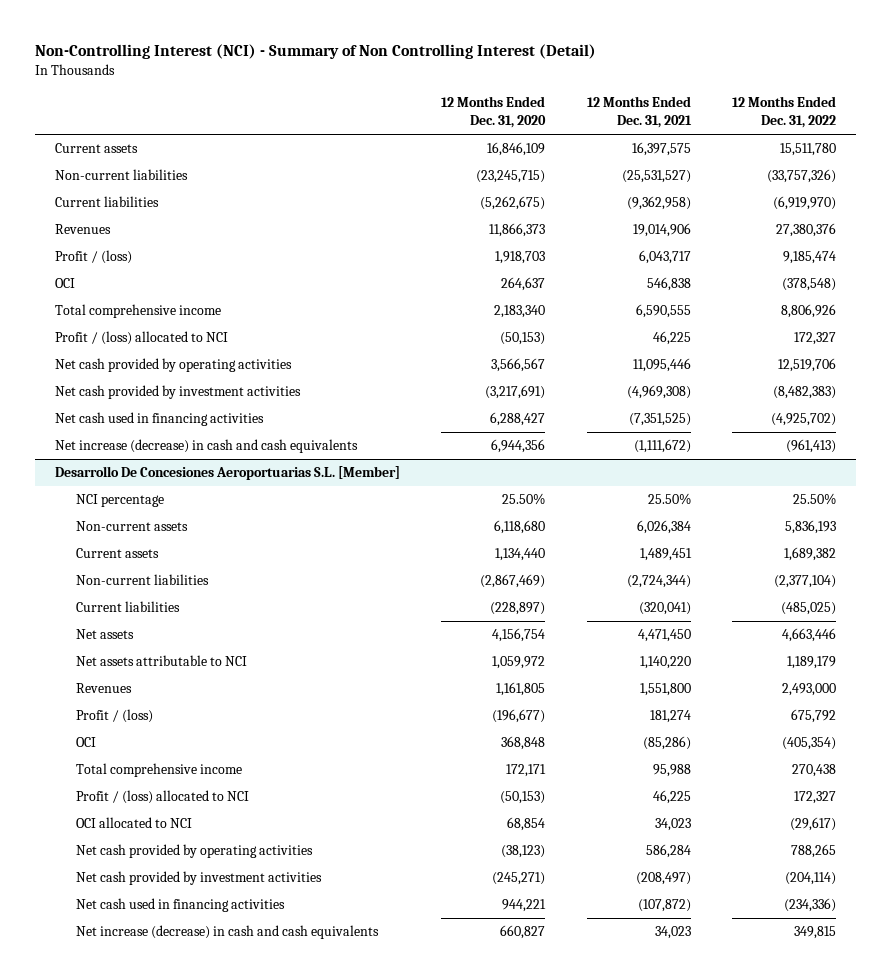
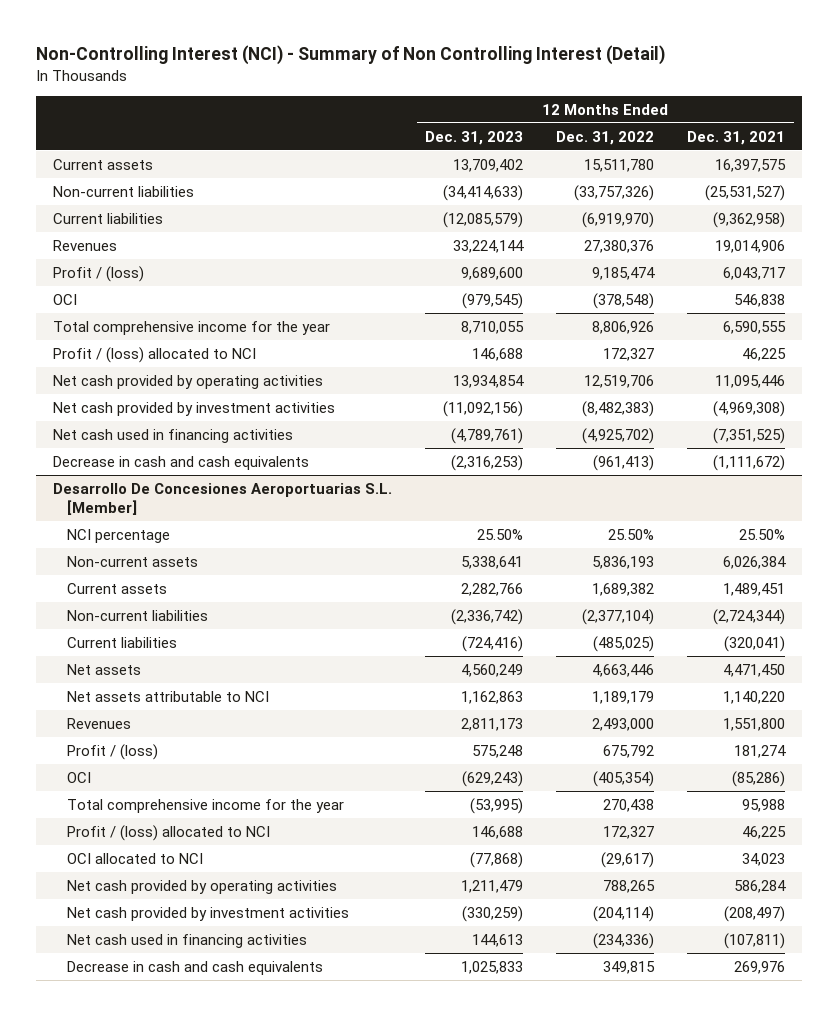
[441,96,547,129] 12 Months Ended Dec. 31, 2020 -> none
none -> [425,130,524,145] Dec. 31, 2023
[55,304,222,319] Total comprehensive income -> [53,320,331,335] Total comprehensive income for the year
[55,439,359,454] Net increase (decrease) in cash and cash equivalents -> [53,455,310,470] Decrease in cash and cash equivalents
[76,763,243,778] Total comprehensive income -> [67,798,345,813] Total comprehensive income for the year
[637,899,691,913] (107,872) -> [724,932,786,949] (107,811)
[76,925,380,940] Net increase (decrease) in cash and cash equivalents -> [67,960,324,975] Decrease in cash and cash equivalents
[654,926,691,940] 34,023 -> [734,960,786,974] 269,976

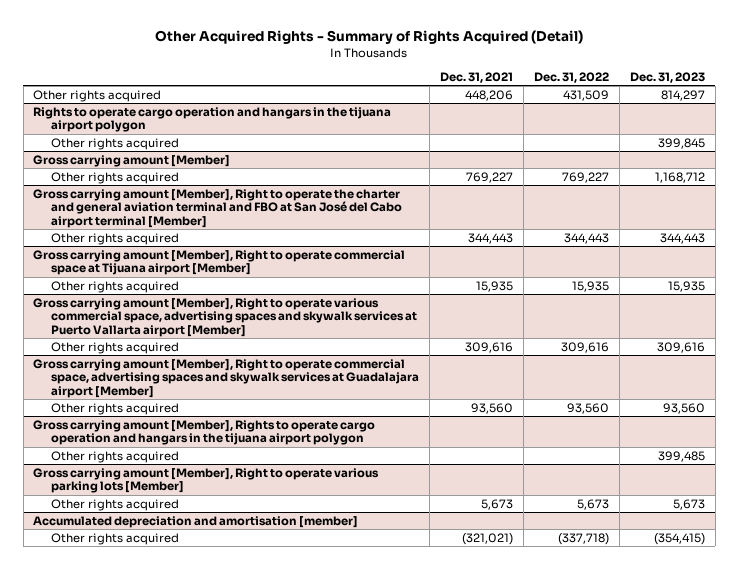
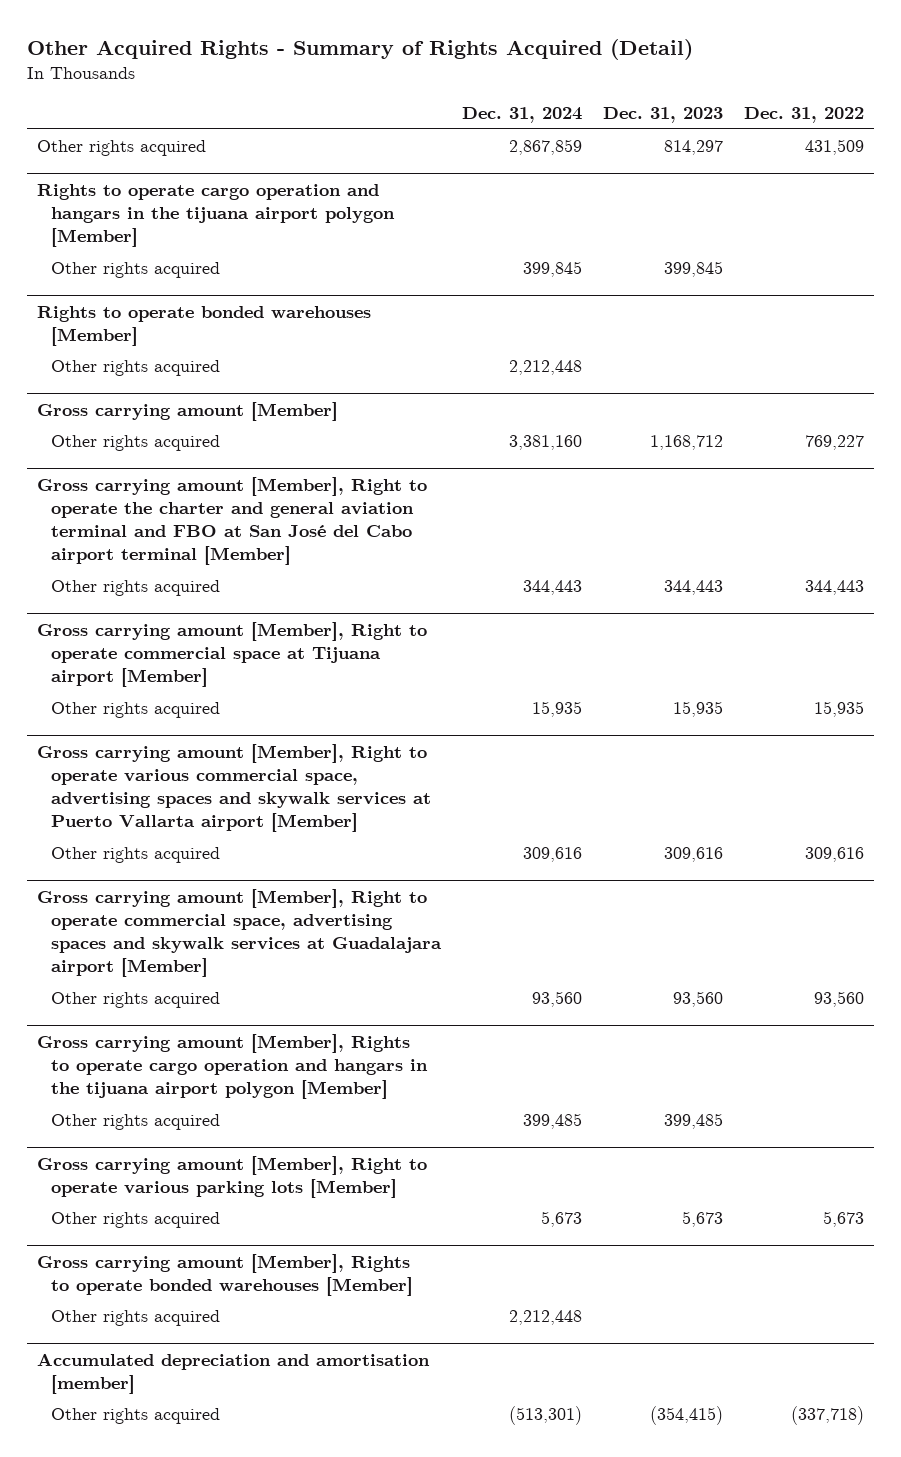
[439,71,513,83] Dec. 31, 2021 -> none
none -> [461,107,582,124] Dec. 31, 2024
[33,106,392,133] Rights to operate cargo operation and hangars in the tijuana airport polygon -> [37,183,395,247] Rights to operate cargo operation and hangars in the tijuana airport polygon [Member]
none -> [37,305,372,346] Rights to operate bonded warehouses [Member]
none -> [50,360,220,377] Other rights acquired
[33,419,376,446] Gross carrying amount [Member], Rights to operate cargo operation and hangars in the tijuana airport polygon -> [37,1033,428,1099] Gross carrying amount [Member], Rights to operate cargo operation and hangars in the tijuana airport polygon [Member]
none -> [37,1253,413,1296] Gross carrying amount [Member], Rights to operate bonded warehouses [Member]
none -> [50,1310,220,1327] Other rights acquired

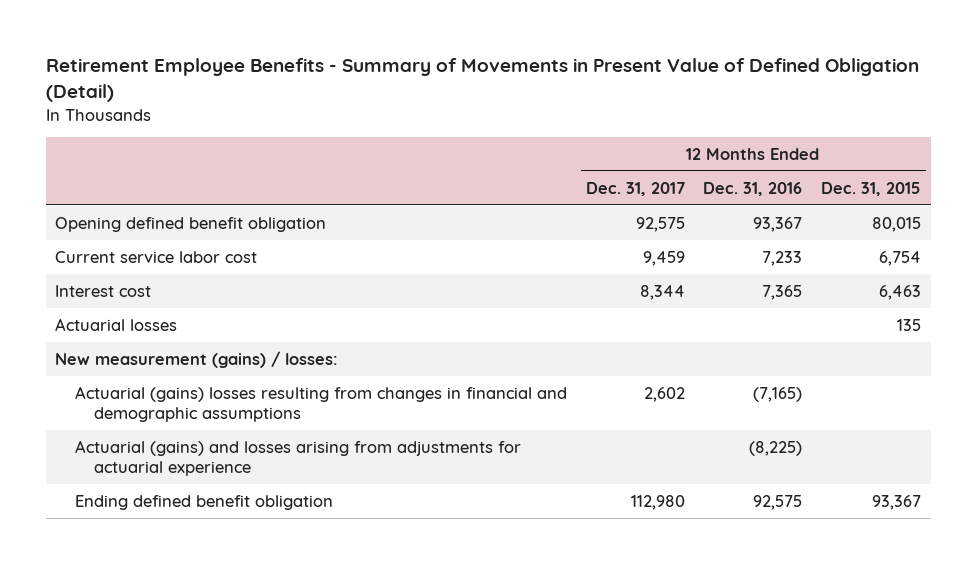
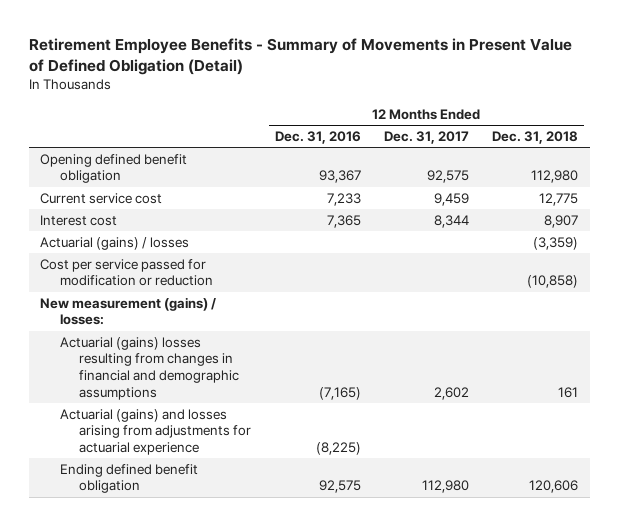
[821,181,922,196] Dec. 31, 2015 -> none
none -> [492,131,579,145] Dec. 31, 2018
[55,250,258,263] Current service labor cost -> [40,192,163,204] Current service cost
[55,317,178,331] Actuarial losses -> [40,236,190,250] Actuarial (gains) / losses
none -> [40,258,213,287] Cost per service passed for modification or reduction

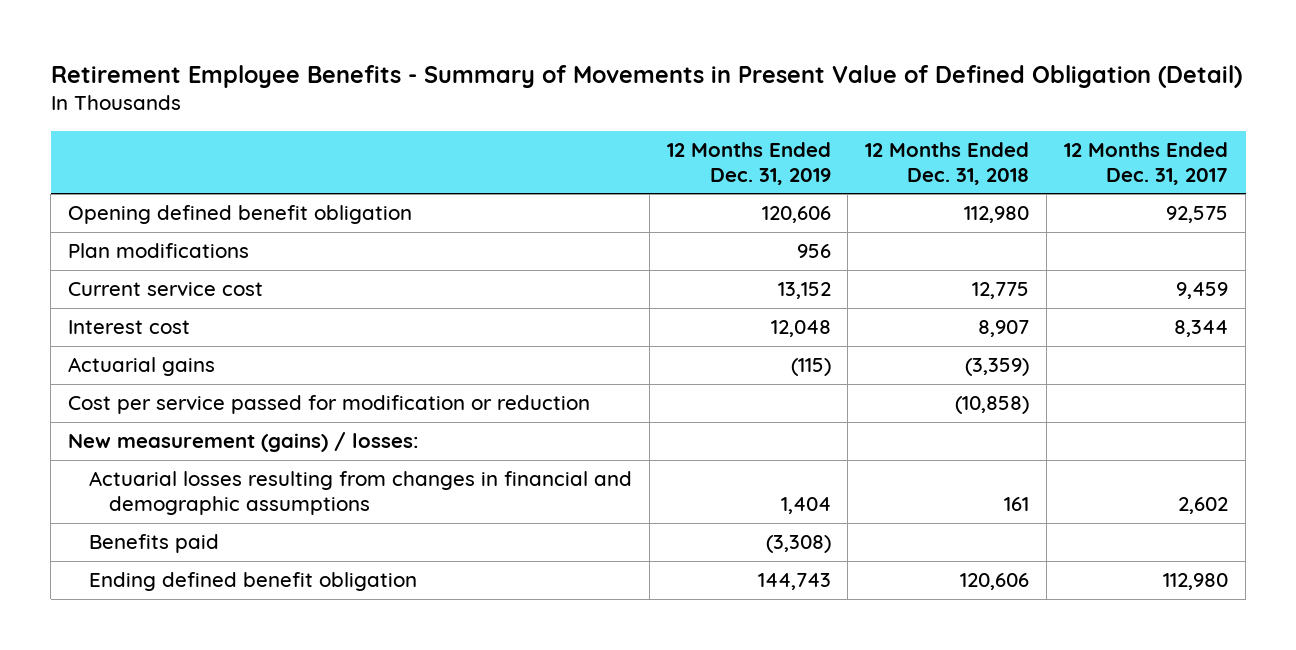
[274,131,361,145] Dec. 31, 2016 -> none
none -> [666,141,831,185] 12 Months Ended Dec. 31, 2019
none -> [68,243,250,259] Plan modifications
[40,236,190,250] Actuarial (gains) / losses -> [68,357,216,377] Actuarial gains
[59,336,240,400] Actuarial (gains) losses resulting from changes in financial and demographic assumptions -> [88,471,632,515] Actuarial losses resulting from changes in financial and demographic assumptions
[59,408,252,456] Actuarial (gains) and losses arising from adjustments for actuarial experience -> [88,534,219,554] Benefits paid

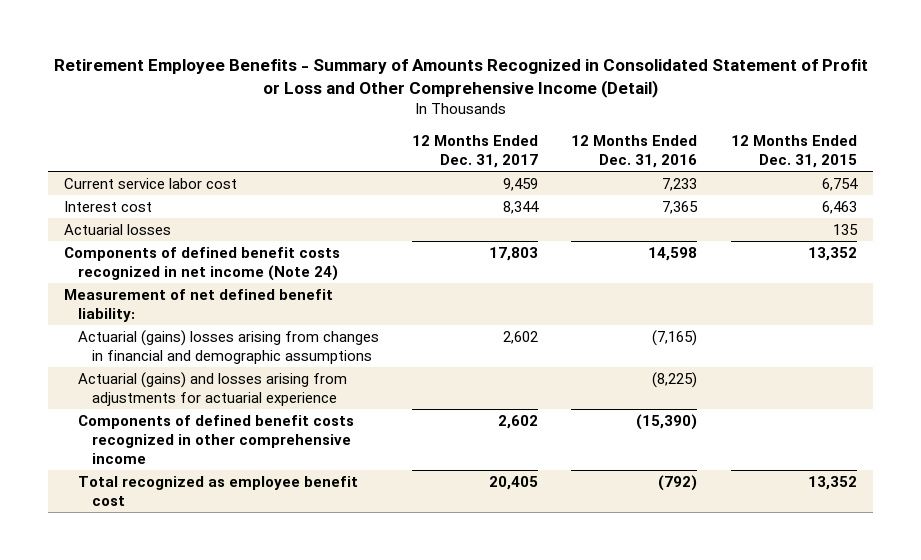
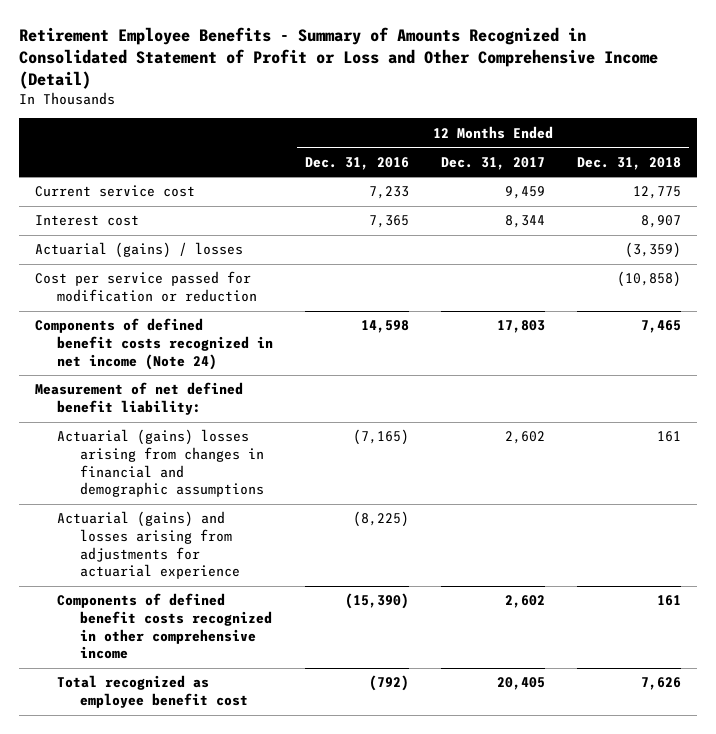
[730,135,857,169] 12 Months Ended Dec. 31, 2015 -> none
none -> [577,156,682,170] Dec. 31, 2018
[64,177,238,189] Current service labor cost -> [35,185,196,198] Current service cost
[64,223,172,235] Actuarial losses -> [35,242,244,259] Actuarial (gains) / losses
none -> [35,271,258,303] Cost per service passed for modification or reduction

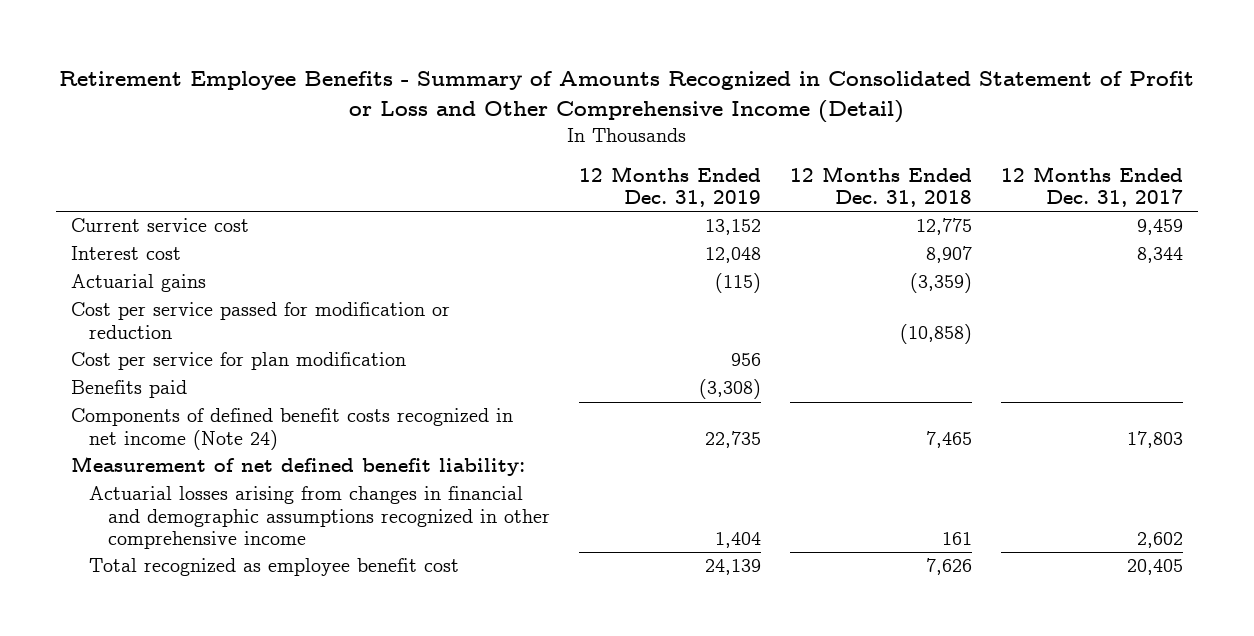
[305,156,410,170] Dec. 31, 2016 -> none
none -> [579,165,762,208] 12 Months Ended Dec. 31, 2019
[35,242,244,259] Actuarial (gains) / losses -> [70,274,206,293] Actuarial gains
none -> [70,352,406,371] Cost per service for plan modification
none -> [70,380,187,399] Benefits paid
[57,429,264,498] Actuarial (gains) losses arising from changes in financial and demographic assumptions -> none
[57,511,240,580] Actuarial (gains) and losses arising from adjustments for actuarial experience -> none
[57,593,272,660] Components of defined benefit costs recognized in other comprehensive income -> [89,486,550,550] Actuarial losses arising from changes in financial and demographic assumptions recognized in other comprehensive income

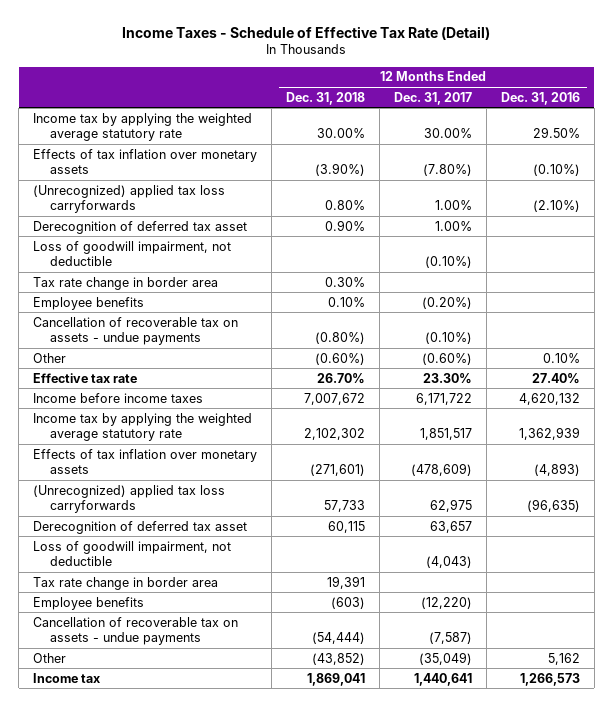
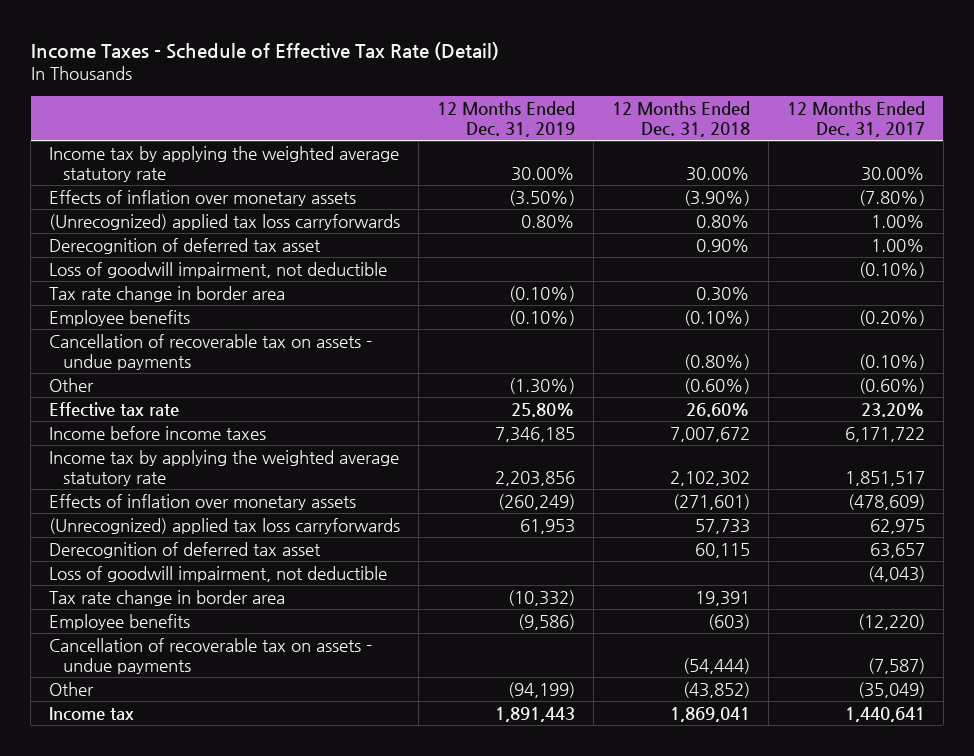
[500,91,580,105] Dec. 31, 2016 -> none
none -> [437,100,576,137] 12 Months Ended Dec. 31, 2019
[33,148,258,175] Effects of tax inflation over monetary assets -> [49,190,357,207] Effects of inflation over monetary assets
[328,296,366,307] 0.10% -> [683,310,750,327] (0.10%)
[317,372,366,384] 26.70% -> [685,403,750,418] 26.60%
[422,372,472,384] 23.30% -> [860,403,925,418] 23.20%
[33,448,258,475] Effects of tax inflation over monetary assets -> [49,494,357,511] Effects of inflation over monetary assets

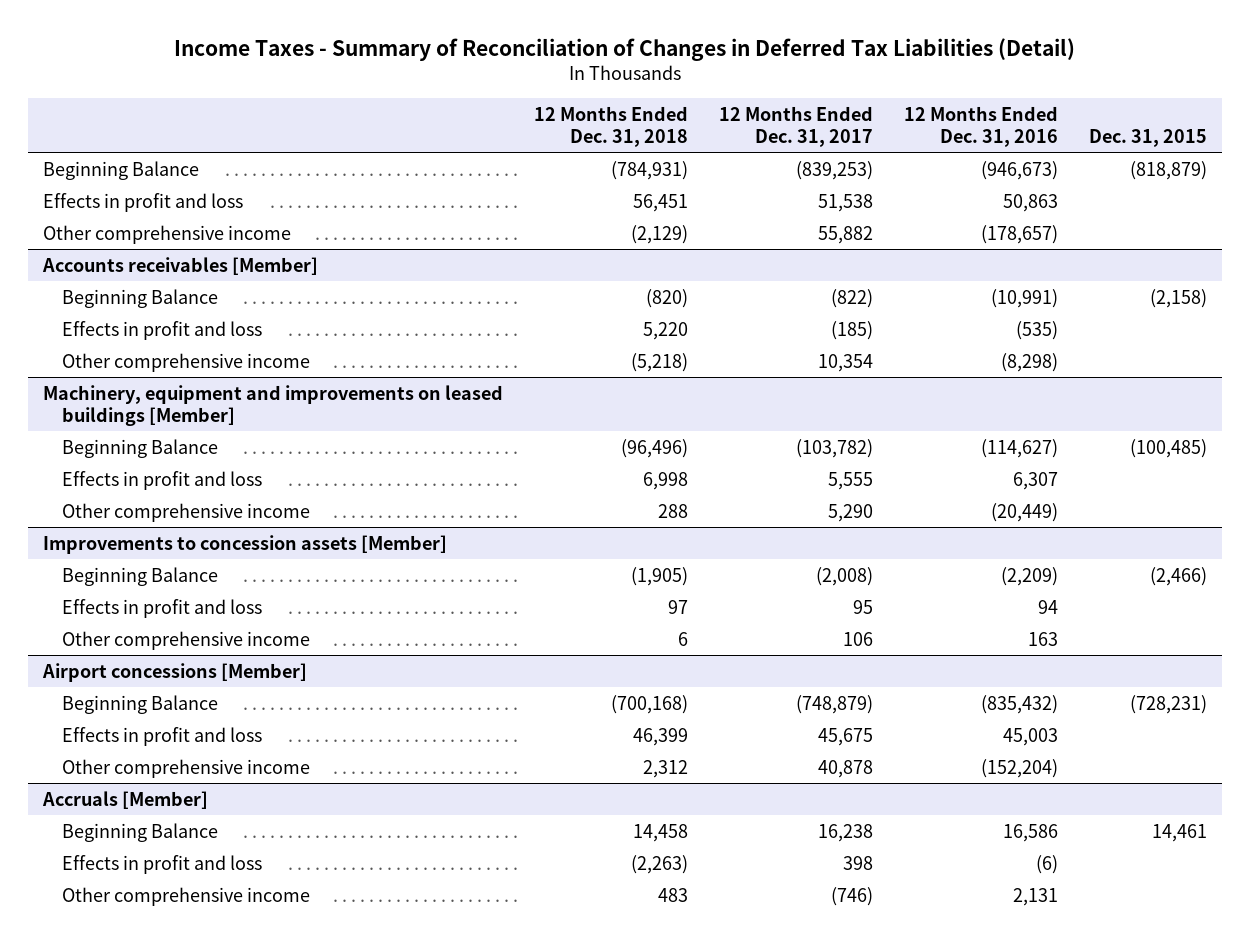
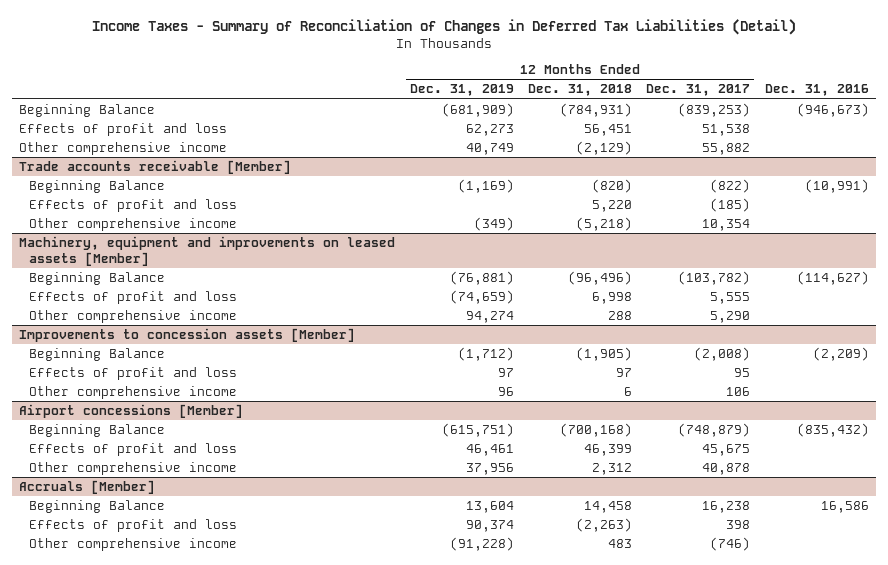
[903,105,1058,147] 12 Months Ended Dec. 31, 2016 -> none
[1088,128,1207,147] Dec. 31, 2015 -> none
none -> [409,84,514,97] Dec. 31, 2019
none -> [764,84,869,97] Dec. 31, 2016
[42,192,243,212] Effects in profit and loss -> [19,122,228,136] Effects of profit and loss
[41,256,318,275] Accounts receivables [Member] -> [19,159,292,174] Trade accounts receivable [Member]
[62,320,263,340] Effects in profit and loss -> [28,198,237,212] Effects of profit and loss
[42,384,503,426] Machinery, equipment and improvements on leased buildings [Member] -> [19,235,396,266] Machinery, equipment and improvements on leased assets [Member]
[62,470,263,490] Effects in profit and loss -> [28,290,237,304] Effects of profit and loss
[62,598,263,618] Effects in profit and loss -> [28,366,237,380] Effects of profit and loss
[62,726,263,746] Effects in profit and loss -> [28,442,237,456] Effects of profit and loss
[62,854,263,874] Effects in profit and loss -> [28,518,237,532] Effects of profit and loss

